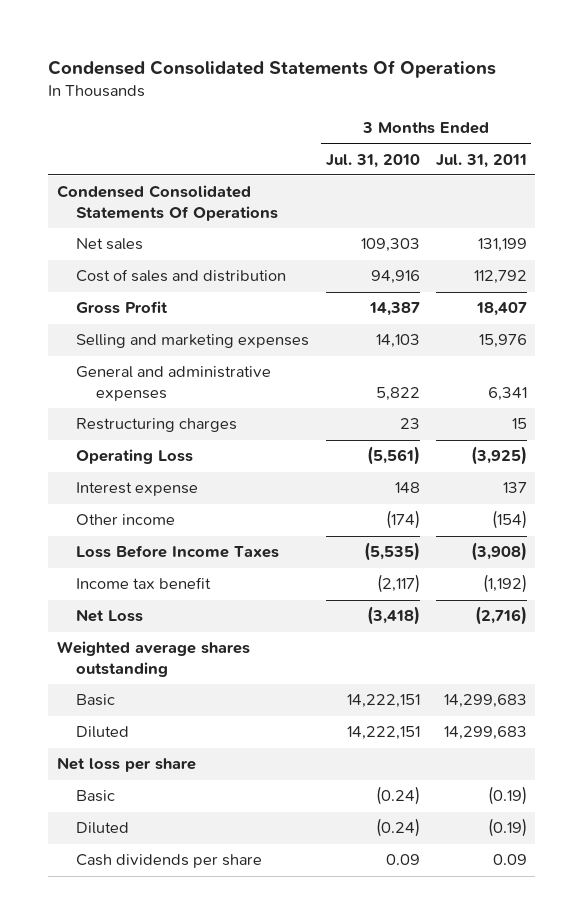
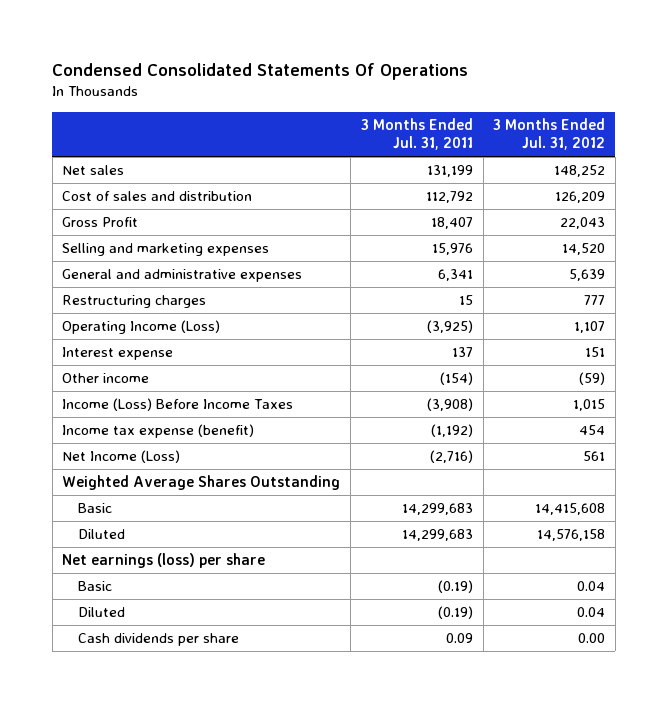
[325,153,420,168] Jul. 31, 2010 -> none
none -> [493,117,606,150] 3 Months Ended Jul. 31, 2012
[56,185,279,222] Condensed Consolidated Statements Of Operations -> none
[76,449,194,465] Operating Loss -> [62,320,221,335] Operating Income (Loss)
[76,545,280,559] Loss Before Income Taxes -> [62,398,294,412] Income (Loss) Before Income Taxes
[76,577,212,590] Income tax benefit -> [62,424,255,439] Income tax expense (benefit)
[76,609,144,623] Net Loss -> [62,450,181,464] Net Income (Loss)
[56,641,250,678] Weighted average shares outstanding -> [62,475,341,491] Weighted Average Shares Outstanding
[56,757,196,773] Net loss per share -> [62,553,266,569] Net earnings (loss) per share

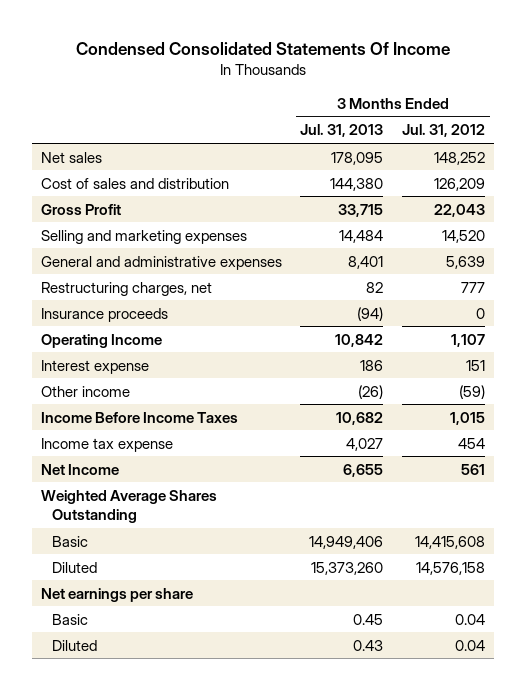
[52,62,469,80] Condensed Consolidated Statements Of Operations -> [75,42,450,56] Condensed Consolidated Statements Of Income
[360,117,473,150] 3 Months Ended Jul. 31, 2011 -> none
none -> [300,124,384,138] Jul. 31, 2013
[62,295,207,309] Restructuring charges -> [40,281,212,296] Restructuring charges, net
none -> [40,307,168,322] Insurance proceeds
[62,320,221,335] Operating Income (Loss) -> [40,333,162,348] Operating Income
[62,398,294,412] Income (Loss) Before Income Taxes -> [40,411,238,423] Income Before Income Taxes
[62,424,255,439] Income tax expense (benefit) -> [40,437,173,452] Income tax expense
[62,450,181,464] Net Income (Loss) -> [40,463,119,475] Net Income
[62,553,266,569] Net earnings (loss) per share -> [40,587,193,602] Net earnings per share
[78,633,240,647] Cash dividends per share -> none

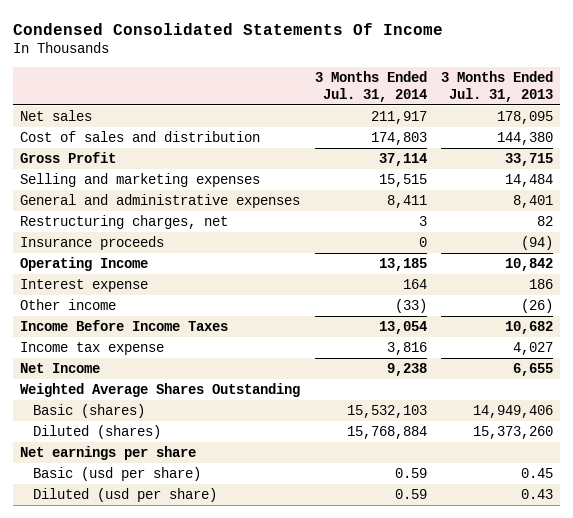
[401,124,485,138] Jul. 31, 2012 -> none
none -> [314,71,427,102] 3 Months Ended Jul. 31, 2014
[51,535,88,547] Basic -> [33,404,146,419] Basic (shares)
[51,561,97,573] Diluted -> [33,425,162,440] Diluted (shares)
[51,613,88,625] Basic -> [33,467,202,482] Basic (usd per share)
[51,639,97,651] Diluted -> [33,488,218,503] Diluted (usd per share)

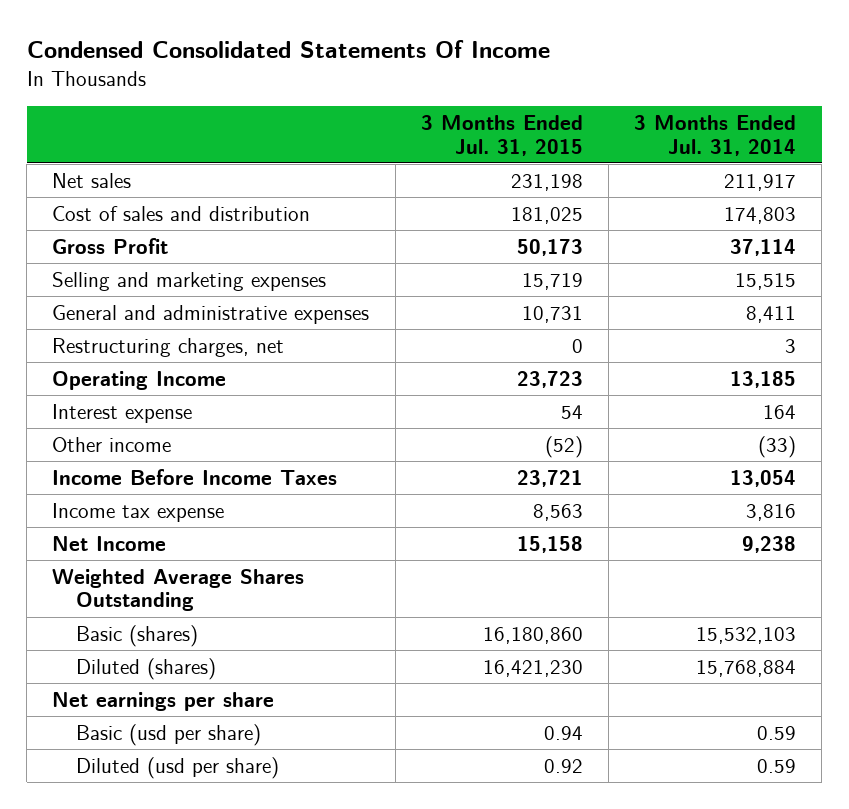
[441,71,554,102] 3 Months Ended Jul. 31, 2013 -> none
none -> [420,114,583,156] 3 Months Ended Jul. 31, 2015
[20,236,165,251] Insurance proceeds -> none

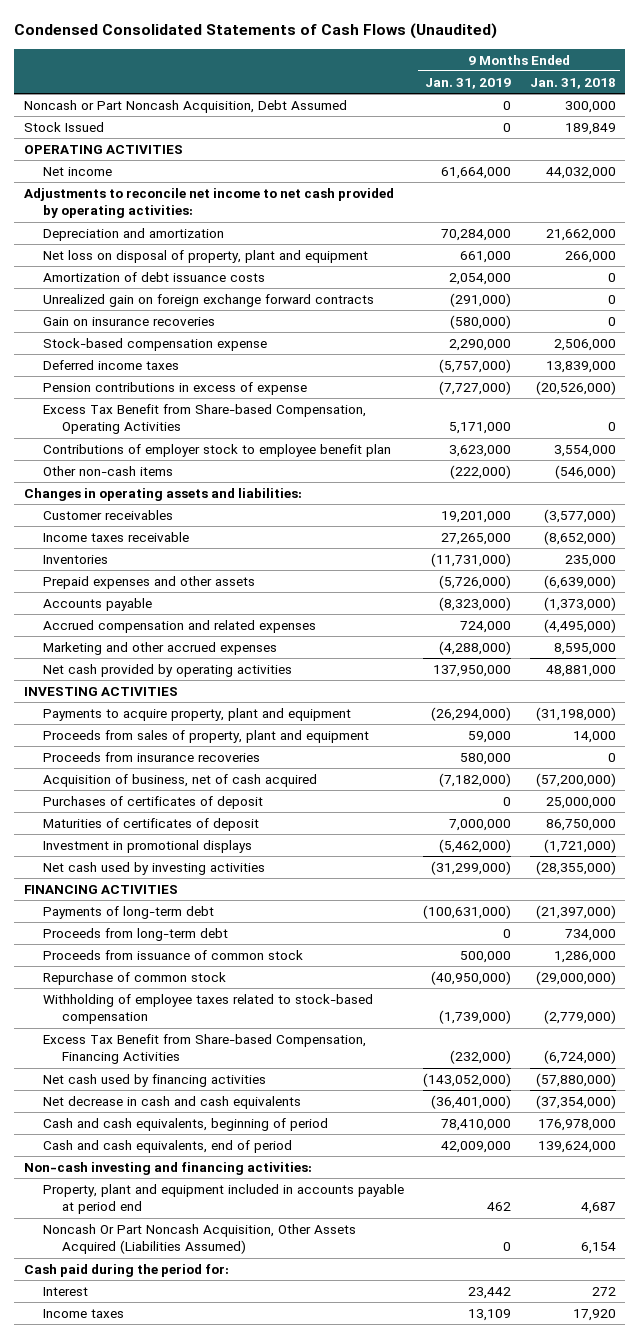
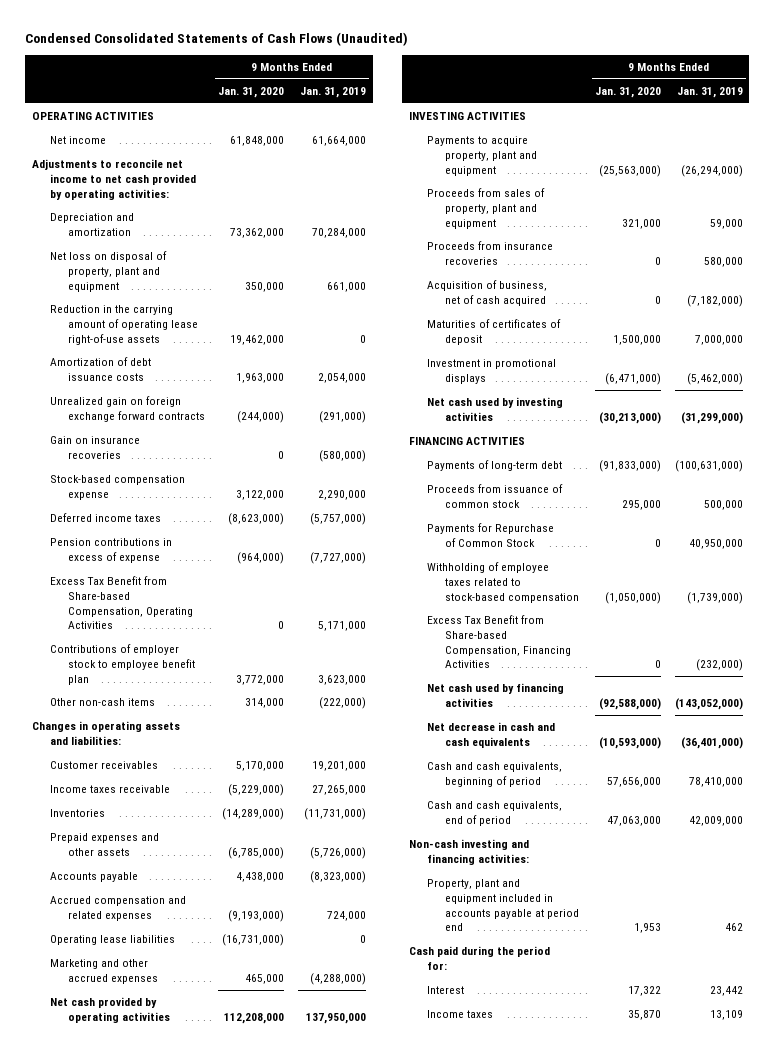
[529,77,616,89] Jan. 31, 2018 -> none
none -> [218,86,285,98] Jan. 31, 2020
[23,99,347,113] Noncash or Part Noncash Acquisition, Debt Assumed -> none
[23,121,104,132] Stock Issued -> none
none -> [49,305,198,345] Reduction in the carrying amount of operating lease right-of-use assets
none -> [49,935,175,946] Operating lease liabilities
[42,795,263,809] Purchases of certificates of deposit -> none
[42,927,228,941] Proceeds from long-term debt -> none
[42,971,226,985] Repurchase of common stock -> [426,523,554,547] Payments for Repurchase of Common Stock
[430,970,511,985] (40,950,000) -> [688,538,743,549] 40,950,000
[42,1223,356,1255] Noncash Or Part Noncash Acquisition, Other Assets Acquired (Liabilities Assumed) -> none

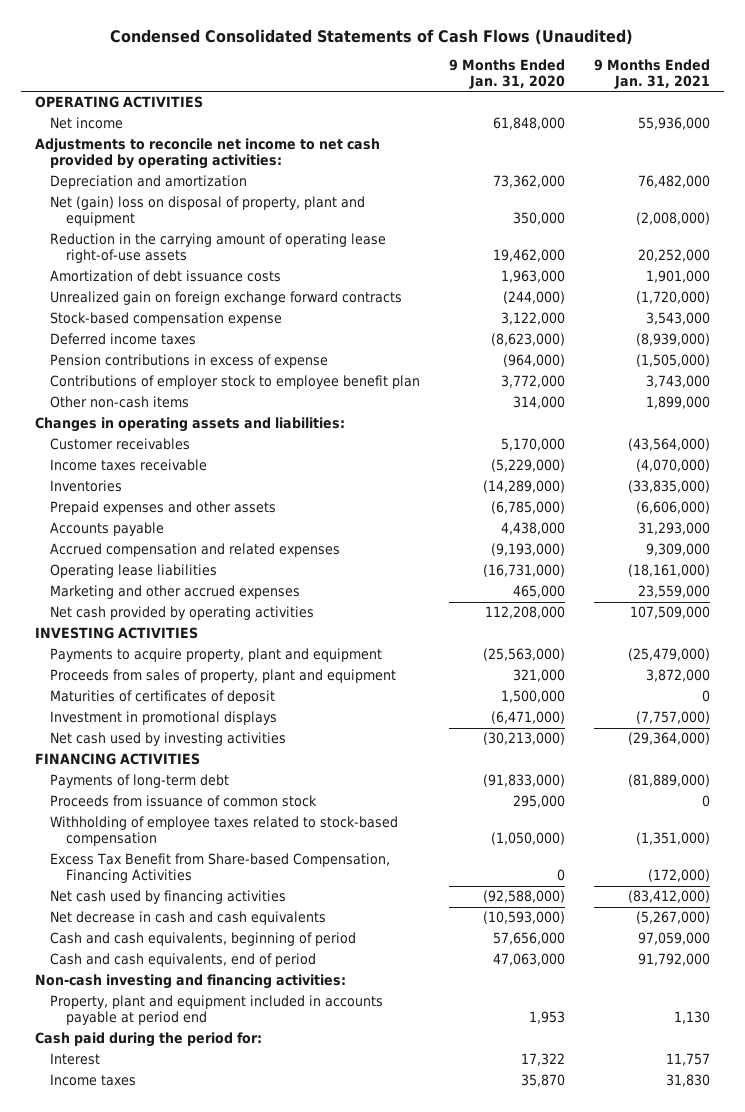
[299,86,366,98] Jan. 31, 2019 -> none
none -> [593,59,710,89] 9 Months Ended Jan. 31, 2021
[49,251,167,292] Net loss on disposal of property, plant and equipment -> [50,196,366,226] Net (gain) loss on disposal of property, plant and equipment
[49,436,140,459] Gain on insurance recoveries -> none
[49,576,193,630] Excess Tax Benefit from Share-based Compensation, Operating Activities -> none
[426,241,553,265] Proceeds from insurance recoveries -> none
[426,280,547,306] Acquisition of business, net of cash acquired -> none
[426,523,554,547] Payments for Repurchase of Common Stock -> none

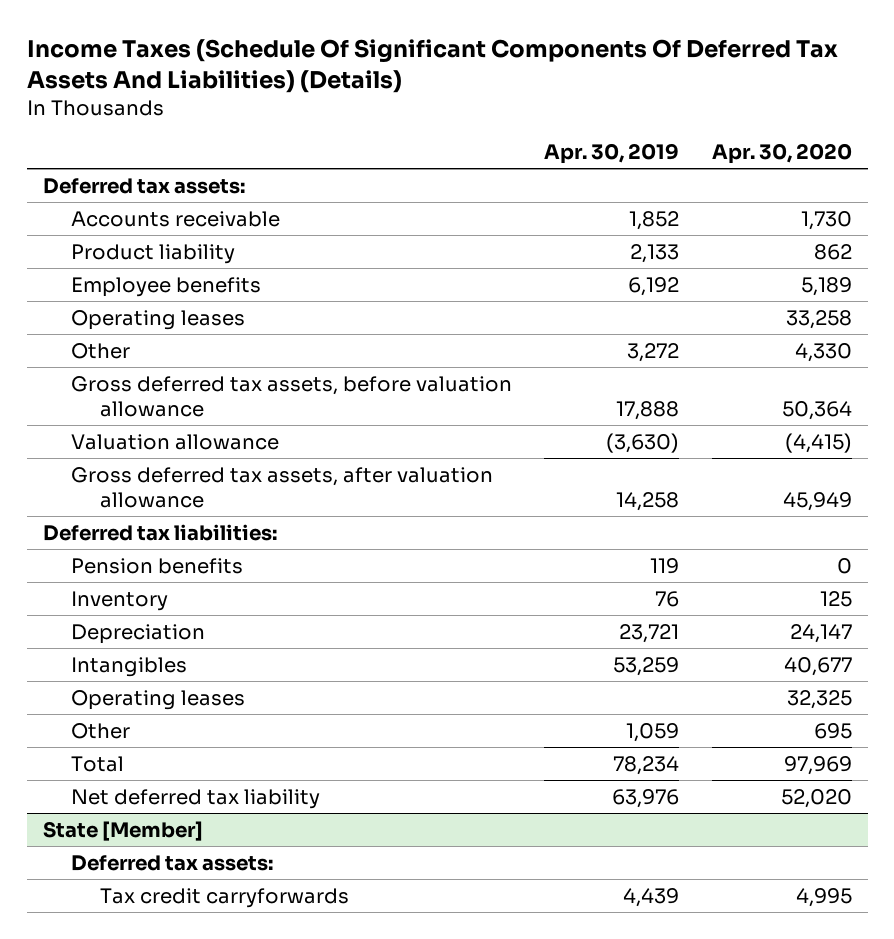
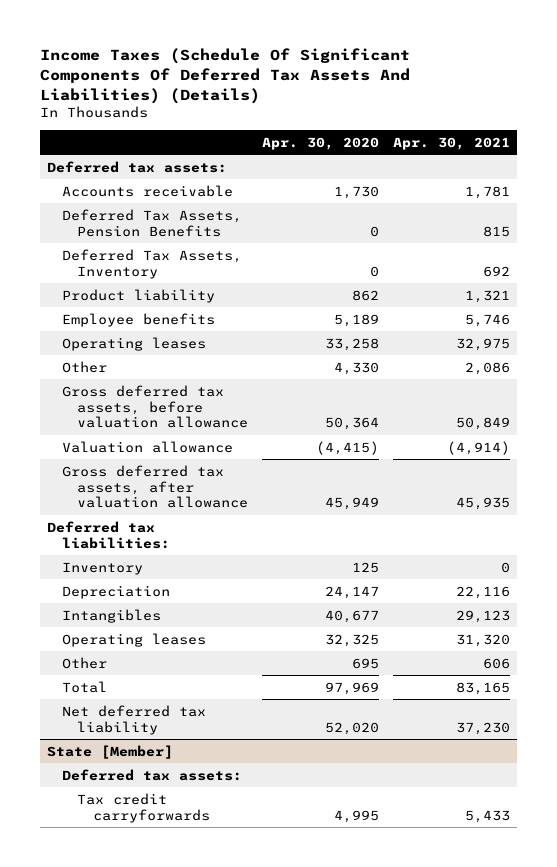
[544,142,680,164] Apr. 30, 2019 -> none
none -> [393,136,511,150] Apr. 30, 2021
none -> [62,208,243,237] Deferred Tax Assets, Pension Benefits
none -> [62,248,243,279] Deferred Tax Assets, Inventory
[71,557,244,574] Pension benefits -> none

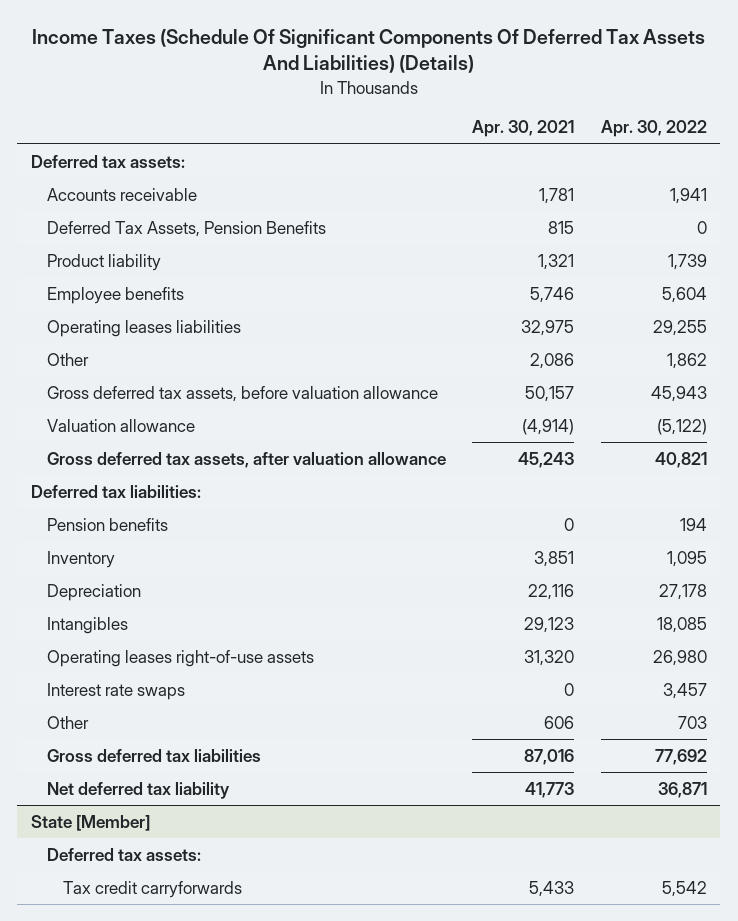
[262,136,380,150] Apr. 30, 2020 -> none
none -> [600,120,707,138] Apr. 30, 2022
[62,248,243,279] Deferred Tax Assets, Inventory -> none
[62,336,207,351] Operating leases -> [46,319,241,337] Operating leases liabilities
[456,417,511,431] 50,849 -> [525,385,575,402] 50,157
[456,497,511,511] 45,935 -> [518,451,575,468] 45,243
none -> [46,517,168,531] Pension benefits
[501,561,511,573] 0 -> [534,550,575,567] 3,851
[62,632,207,647] Operating leases -> [46,649,314,667] Operating leases right-of-use assets
none -> [46,682,185,700] Interest rate swaps
[62,680,108,693] Total -> none
none -> [46,748,261,762] Gross deferred tax liabilities
[456,721,511,735] 37,230 -> [525,781,575,798] 41,773

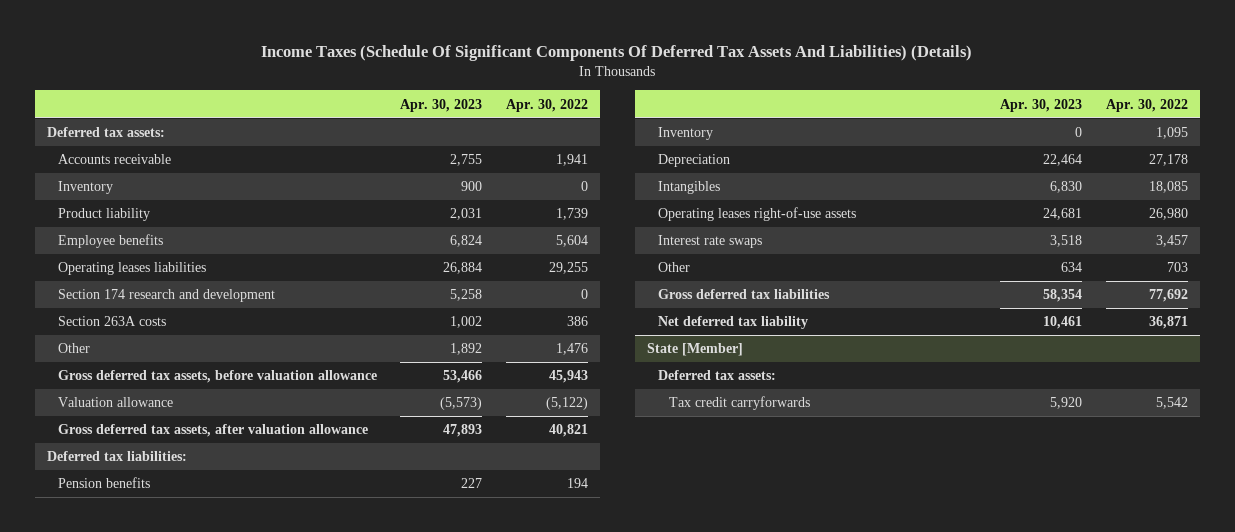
[472,120,575,138] Apr. 30, 2021 -> none
none -> [400,98,483,112] Apr. 30, 2023
[46,220,326,237] Deferred Tax Assets, Pension Benefits -> none
none -> [57,181,113,195] Inventory
none -> [57,289,275,303] Section 174 research and development
none -> [57,316,166,327] Section 263A costs
[666,352,707,369] 1,862 -> [555,343,588,356] 1,476

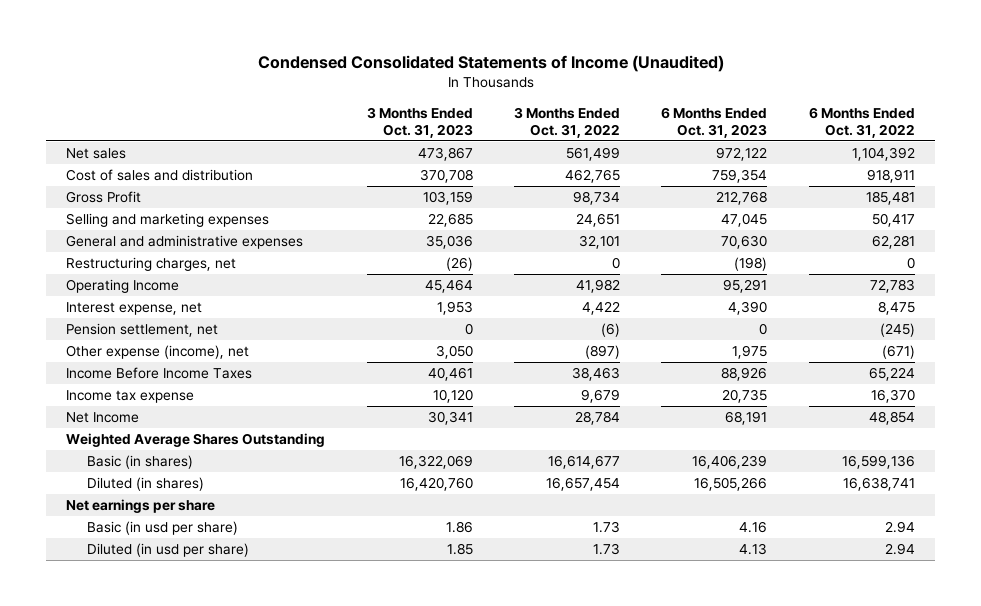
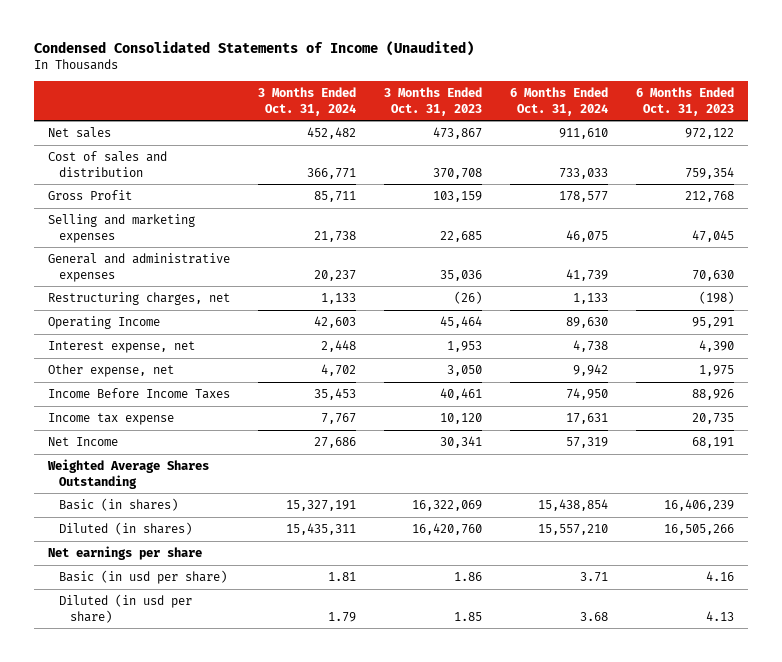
[514,106,621,138] 3 Months Ended Oct. 31, 2022 -> none
[808,106,915,138] 6 Months Ended Oct. 31, 2022 -> none
none -> [258,87,357,116] 3 Months Ended Oct. 31, 2024
none -> [510,87,609,116] 6 Months Ended Oct. 31, 2024
[66,323,219,338] Pension settlement, net -> none
[66,345,250,360] Other expense (income), net -> [48,364,175,378] Other expense, net

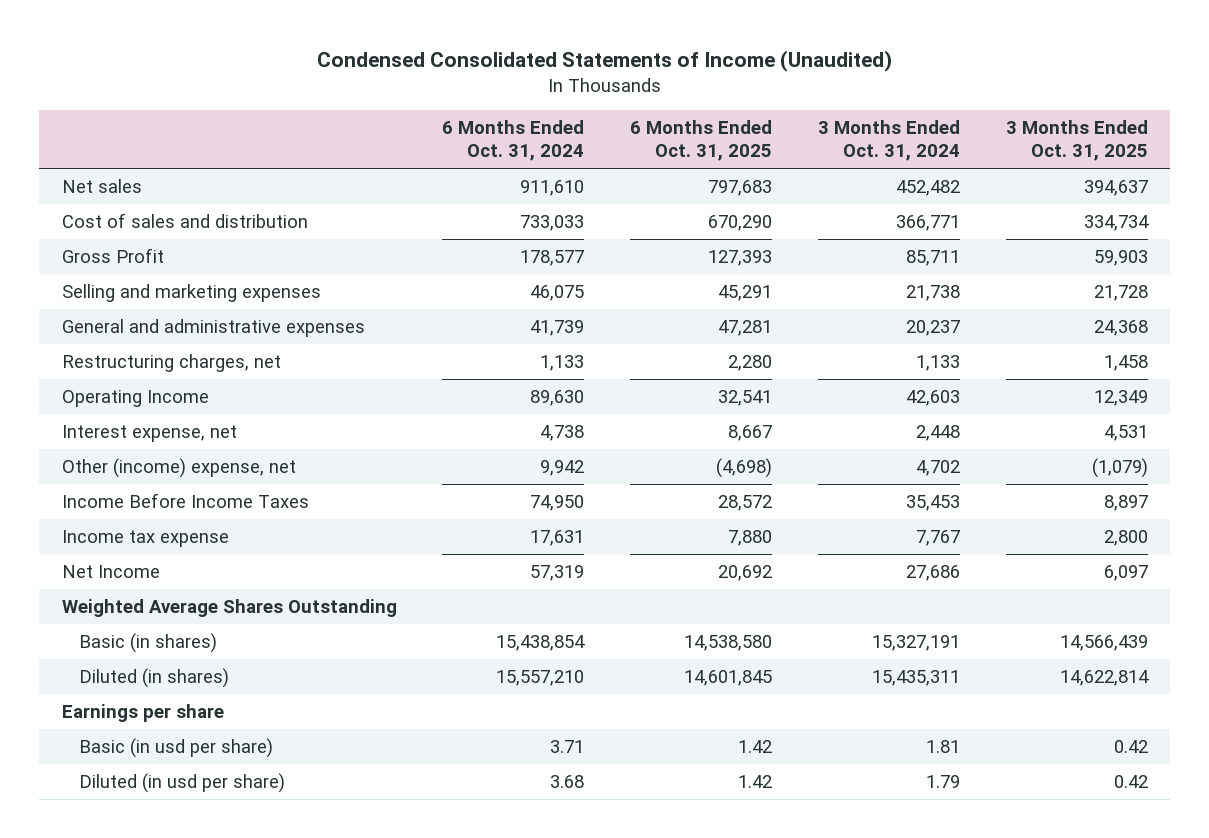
[384,87,483,116] 3 Months Ended Oct. 31, 2023 -> none
[635,87,734,116] 6 Months Ended Oct. 31, 2023 -> none
none -> [630,120,773,162] 6 Months Ended Oct. 31, 2025
none -> [1005,120,1148,162] 3 Months Ended Oct. 31, 2025
[48,364,175,378] Other expense, net -> [61,458,296,479] Other (income) expense, net
[48,546,203,561] Net earnings per share -> [61,704,224,723] Earnings per share

